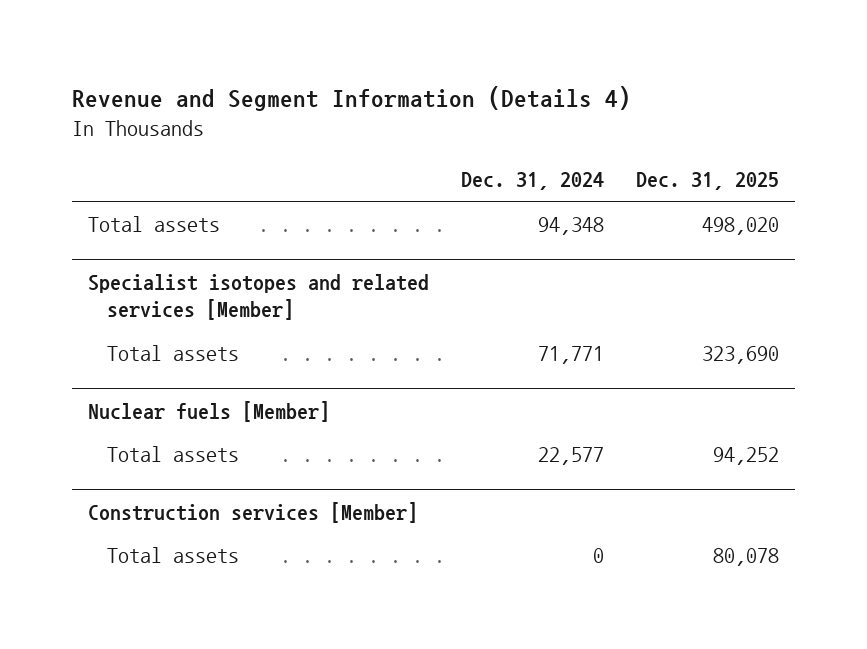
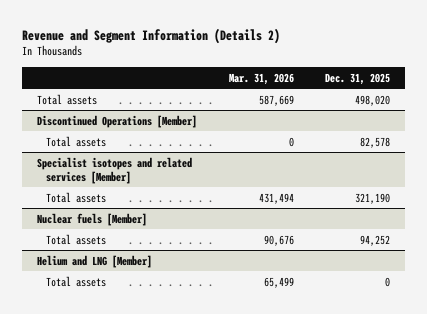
[71,85,631,111] Revenue and Segment Information (Details 4) -> [21,27,280,44] Revenue and Segment Information (Details 2)
[461,172,605,191] Dec. 31, 2024 -> none
none -> [228,72,294,85] Mar. 31, 2026
none -> [37,114,198,128] Discontinued Operations [Member]
none -> [46,135,107,147] Total assets
[702,345,780,364] 323,690 -> [354,192,390,204] 321,190
[87,501,418,523] Construction services [Member] -> none
none -> [37,254,153,268] Helium and LNG [Member]
[713,547,780,566] 80,078 -> [384,276,390,287] 0

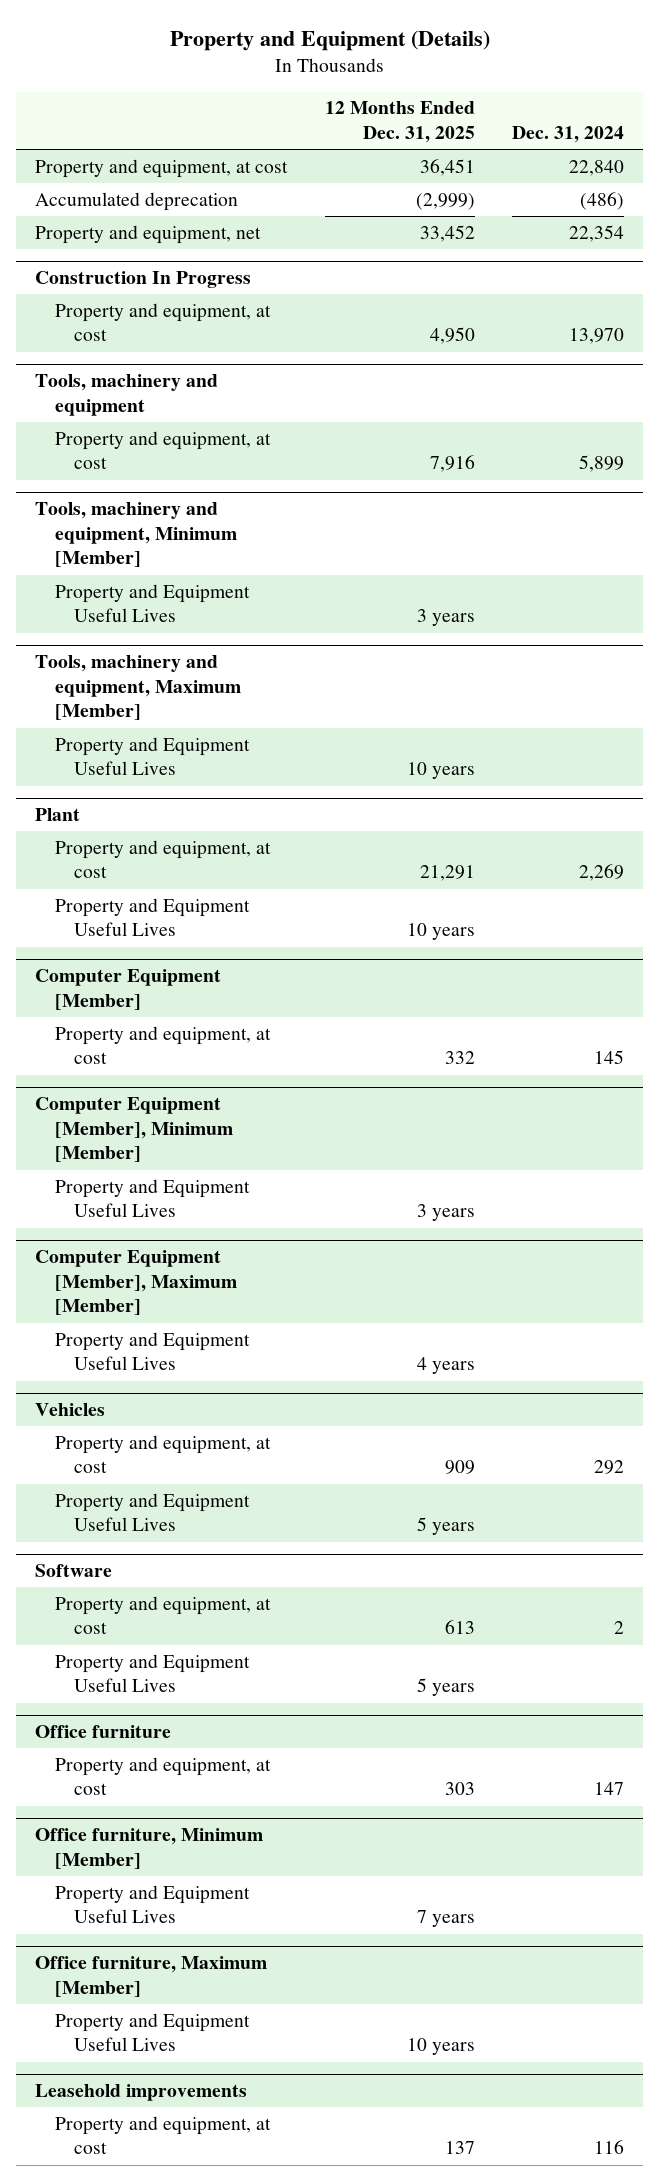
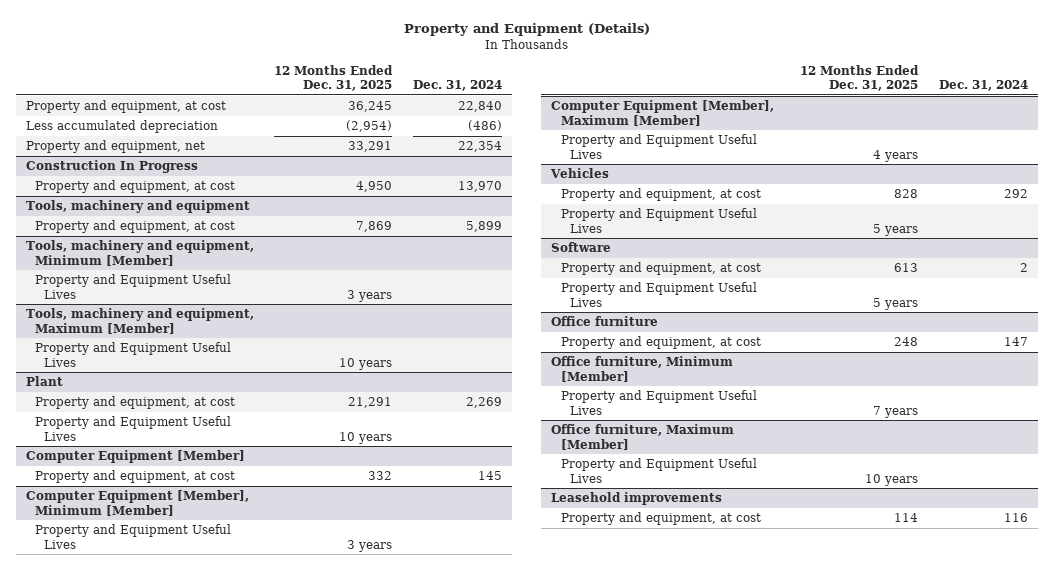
[35,191,239,211] Accumulated deprecation -> none
[419,158,475,176] 36,451 -> [348,101,393,113] 36,245
none -> [25,120,218,134] Less accumulated depreciation
[419,224,475,242] 33,452 -> [348,141,393,153] 33,291
[429,455,475,473] 7,916 -> [356,221,393,233] 7,869
[444,1460,475,1475] 909 -> [894,189,919,199] 828
[444,1782,475,1796] 303 -> [894,337,919,347] 248
[444,2141,475,2155] 137 -> [894,513,919,523] 114

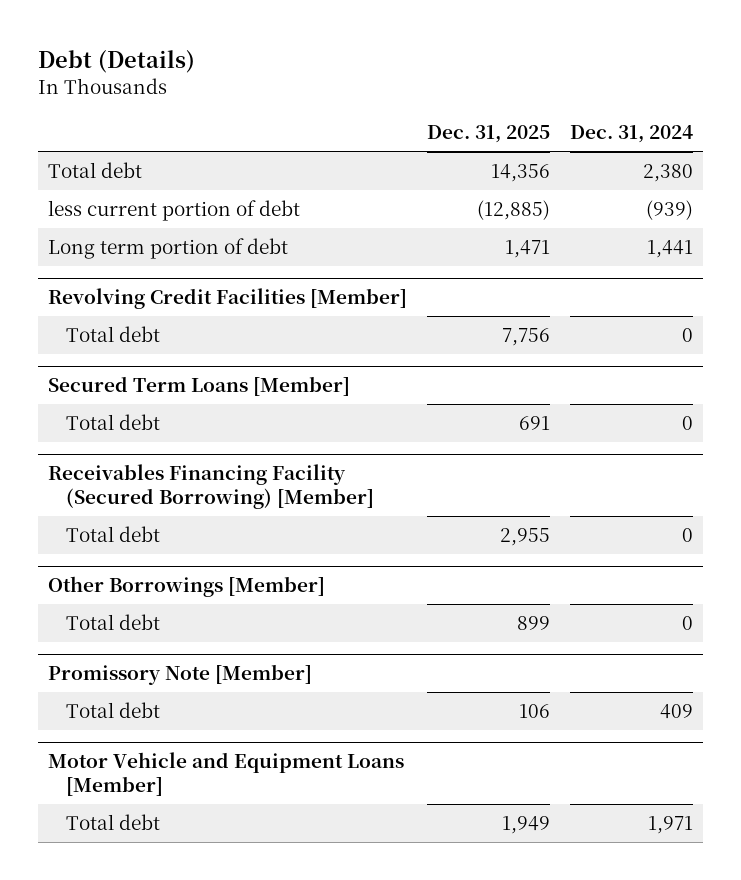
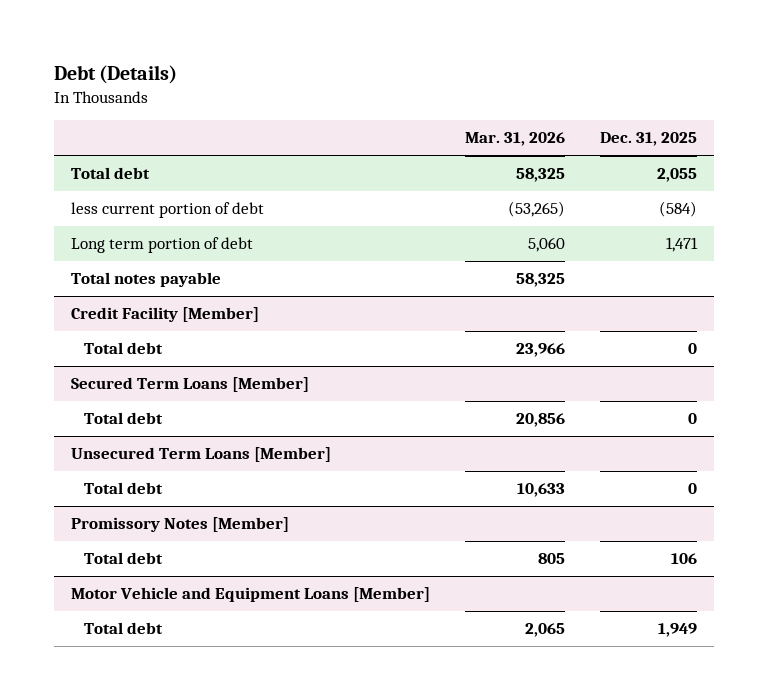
[570,125,694,144] Dec. 31, 2024 -> none
none -> [464,132,565,147] Mar. 31, 2026
[491,164,551,183] 14,356 -> [656,168,697,183] 2,055
[477,200,551,221] (12,885) -> [658,201,697,218] (584)
[48,288,408,310] Revolving Credit Facilities [Member] -> none
none -> [71,272,222,288] Total notes payable
none -> [71,307,260,323] Credit Facility [Member]
[502,328,551,347] 7,756 -> [687,343,697,355] 0
[48,464,374,510] Receivables Financing Facility (Secured Borrowing) [Member] -> none
[48,576,326,598] Other Borrowings [Member] -> none
[65,614,160,631] Total debt -> none
[519,416,551,431] 691 -> [687,413,697,425] 0
none -> [71,447,332,463] Unsecured Term Loans [Member]
[500,528,551,547] 2,955 -> [687,483,697,495] 0
[48,664,313,686] Promissory Note [Member] -> [71,517,290,533] Promissory Notes [Member]

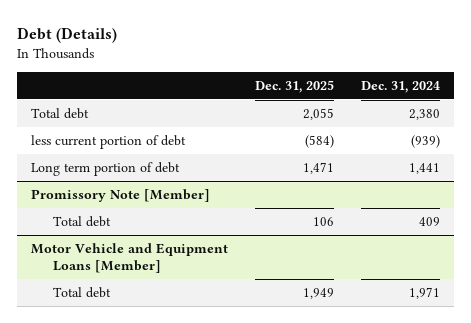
[464,132,565,147] Mar. 31, 2026 -> none
none -> [361,80,441,93] Dec. 31, 2024
[71,272,222,288] Total notes payable -> none
[71,307,260,323] Credit Facility [Member] -> none
[83,342,163,355] Total debt -> none
[71,377,310,393] Secured Term Loans [Member] -> none
[83,412,163,425] Total debt -> none
[71,447,332,463] Unsecured Term Loans [Member] -> none
[83,482,163,495] Total debt -> none
[71,517,290,533] Promissory Notes [Member] -> [30,189,210,203] Promissory Note [Member]

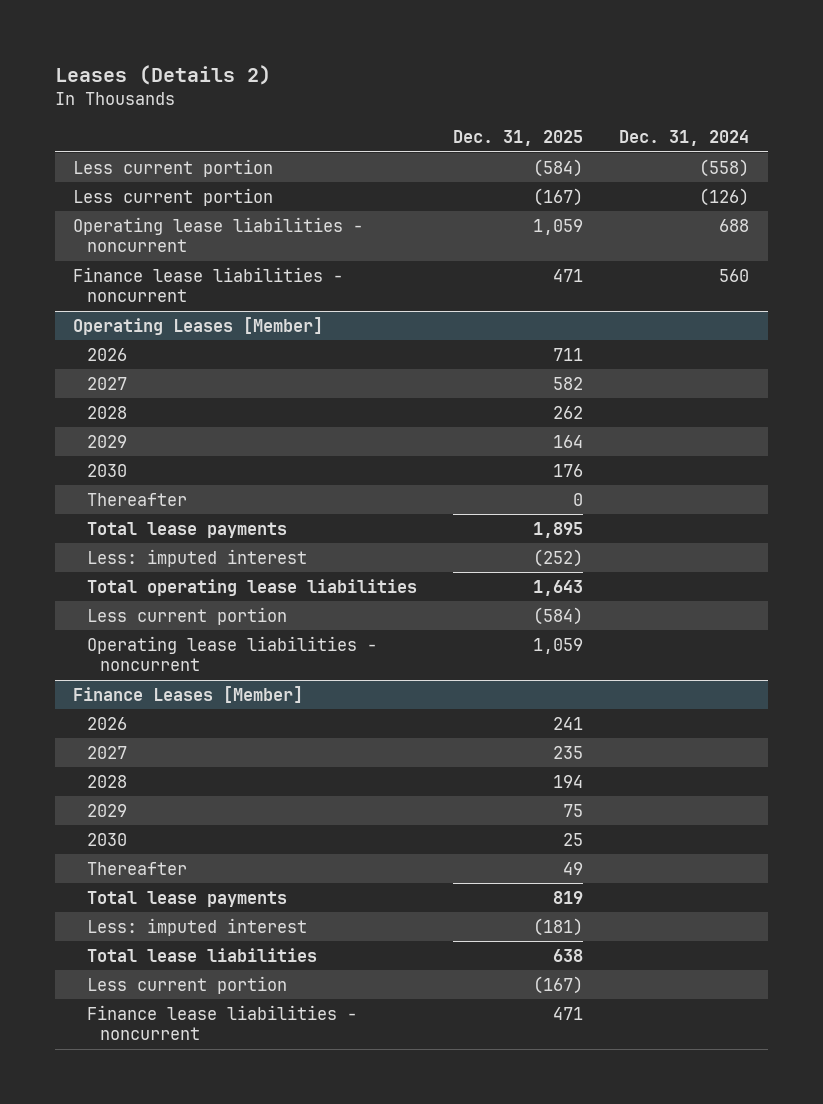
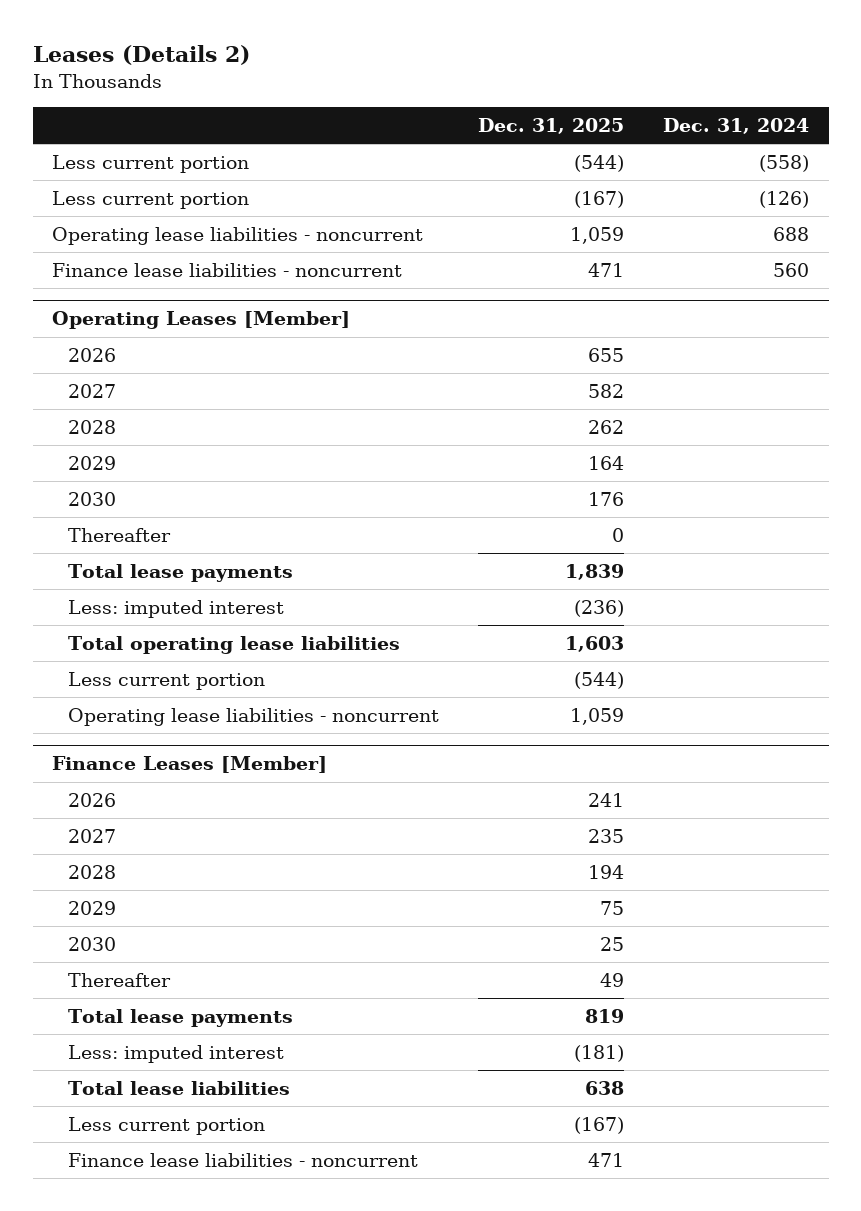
[533,159,584,178] (584) -> [574,155,625,173] (544)
[553,348,584,362] 711 -> [588,348,625,363] 655
[533,522,584,539] 1,895 -> [565,564,625,581] 1,839
[533,549,584,568] (252) -> [574,600,625,618] (236)
[533,580,584,597] 1,643 -> [565,636,625,653] 1,603
[533,607,584,626] (584) -> [574,672,625,690] (544)

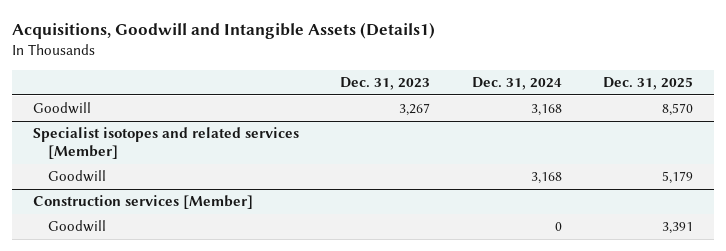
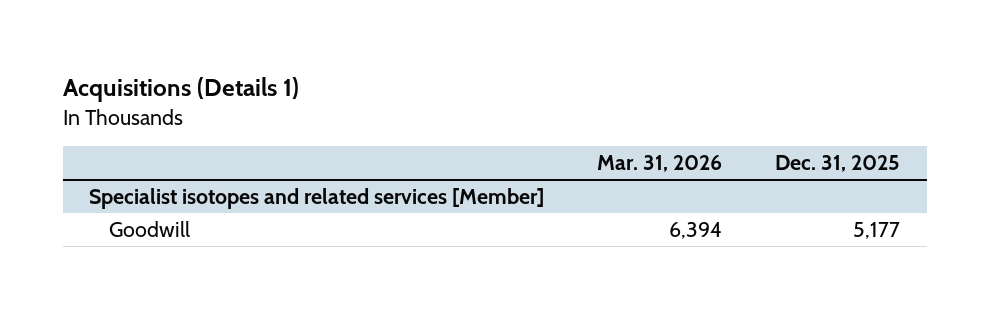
[11,21,435,39] Acquisitions, Goodwill and Intangible Assets (Details1) -> [62,76,299,102] Acquisitions (Details 1)
[340,77,431,91] Dec. 31, 2023 -> none
[471,77,562,91] Dec. 31, 2024 -> none
none -> [597,155,723,173] Mar. 31, 2026
[32,102,91,115] Goodwill -> none
[32,195,253,210] Construction services [Member] -> none
[48,220,107,233] Goodwill -> none
[661,171,693,185] 5,179 -> [853,222,901,240] 5,177

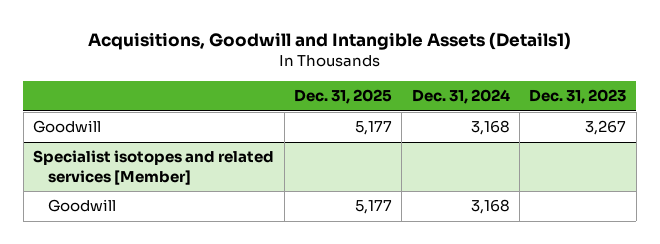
[62,76,299,102] Acquisitions (Details 1) -> [87,32,571,51] Acquisitions, Goodwill and Intangible Assets (Details1)
[597,155,723,173] Mar. 31, 2026 -> none
none -> [411,89,510,105] Dec. 31, 2024
none -> [529,89,627,105] Dec. 31, 2023
none -> [33,120,102,134] Goodwill

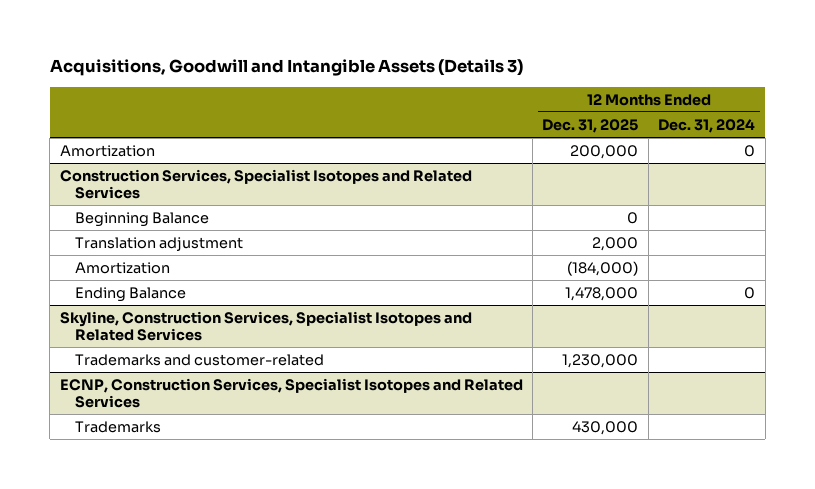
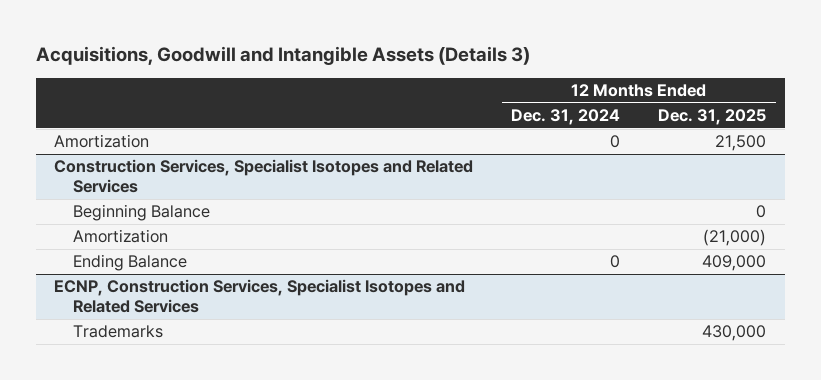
[570,144,639,159] 200,000 -> [715,135,767,152] 21,500
[75,236,244,251] Translation adjustment -> none
[59,310,472,341] Skyline, Construction Services, Specialist Isotopes and Related Services -> none
[75,353,325,366] Trademarks and customer-related -> none
[567,260,639,276] (184,000) -> [703,229,767,247] (21,000)
[565,286,639,301] 1,478,000 -> [702,255,767,272] 409,000

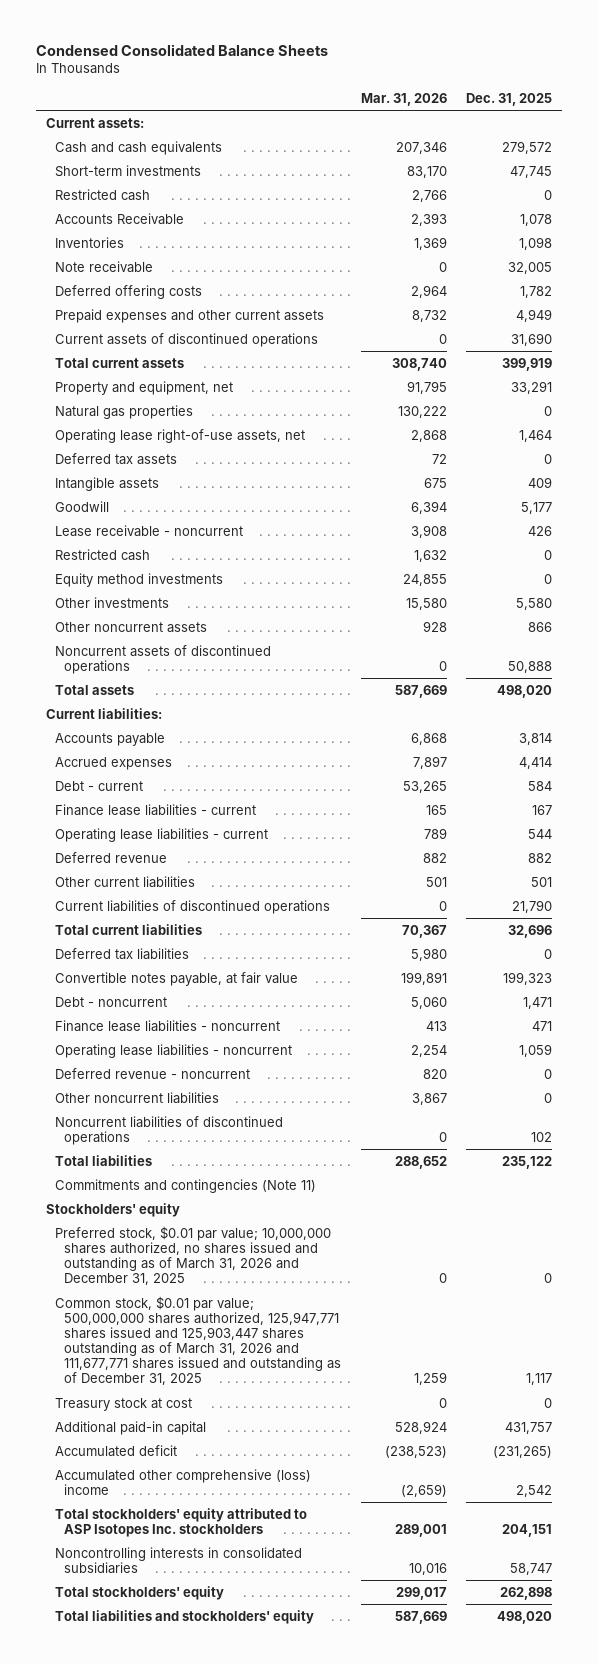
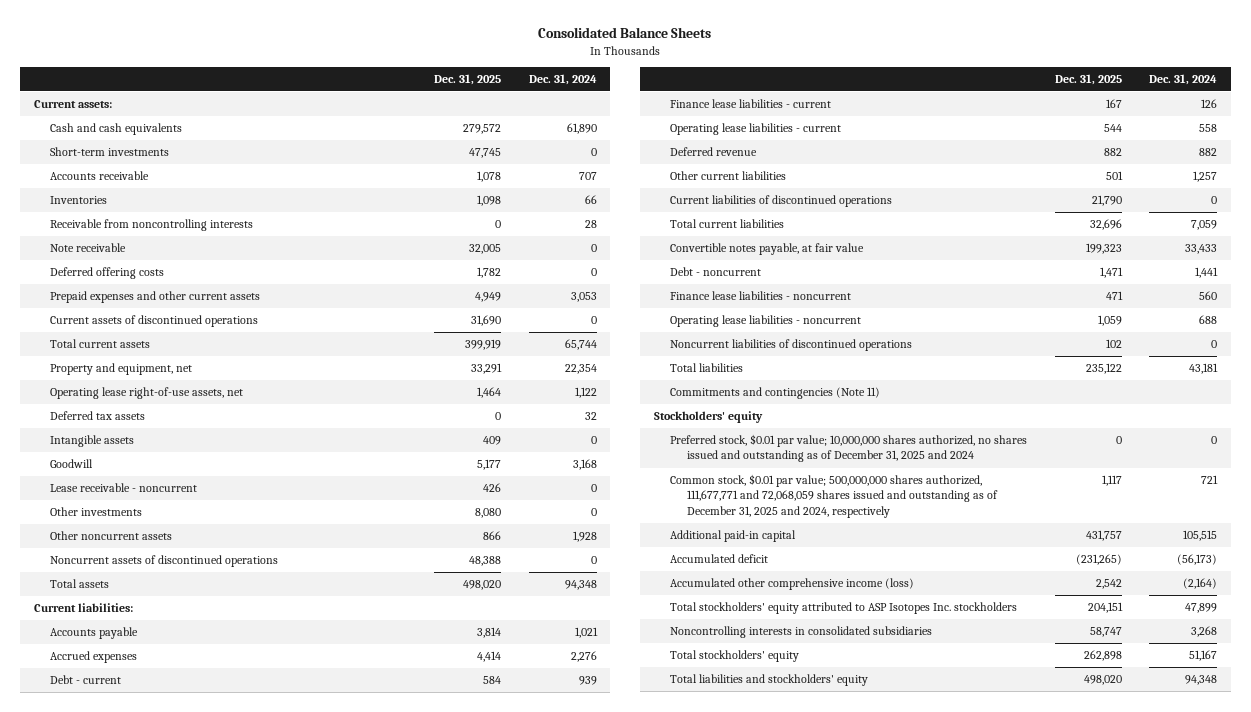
[35,43,328,56] Condensed Consolidated Balance Sheets -> [538,27,712,39] Consolidated Balance Sheets
[360,92,447,106] Mar. 31, 2026 -> none
none -> [528,73,597,85] Dec. 31, 2024
[54,188,150,201] Restricted cash -> none
[54,212,184,225] Accounts Receivable -> [50,171,150,181] Accounts receivable
none -> [50,219,254,232] Receivable from noncontrolling interests
[54,404,193,419] Natural gas properties -> none
[54,548,150,561] Restricted cash -> none
[54,572,223,587] Equity method investments -> none
[516,597,553,610] 5,580 -> [475,508,502,519] 8,080
[508,660,553,673] 50,888 -> [469,556,502,567] 48,388
[54,947,189,960] Deferred tax liabilities -> none
[54,1067,250,1079] Deferred revenue - noncurrent -> none
[54,1091,219,1104] Other noncurrent liabilities -> none
[54,1397,192,1411] Treasury stock at cost -> none
[54,1225,331,1286] Preferred stock, $0.01 par value; 10,000,000 shares authorized, no shares issued and outstanding as of March 31, 2026 and December 31, 2025 -> [670,434,1028,463] Preferred stock, $0.01 par value; 10,000,000 shares authorized, no shares issued and outstanding as of December 31, 2025 and 2024
[54,1295,341,1386] Common stock, $0.01 par value; 500,000,000 shares authorized, 125,947,771 shares issued and 125,903,447 shares outstanding as of March 31, 2026 and 111,677,771 shares issued and outstanding as of December 31, 2025 -> [670,474,998,518] Common stock, $0.01 par value; 500,000,000 shares authorized, 111,677,771 and 72,068,059 shares issued and outstanding as of December 31, 2025 and 2024, respectively
[54,1468,311,1495] Accumulated other comprehensive (loss) income -> [670,578,915,591] Accumulated other comprehensive income (loss)

